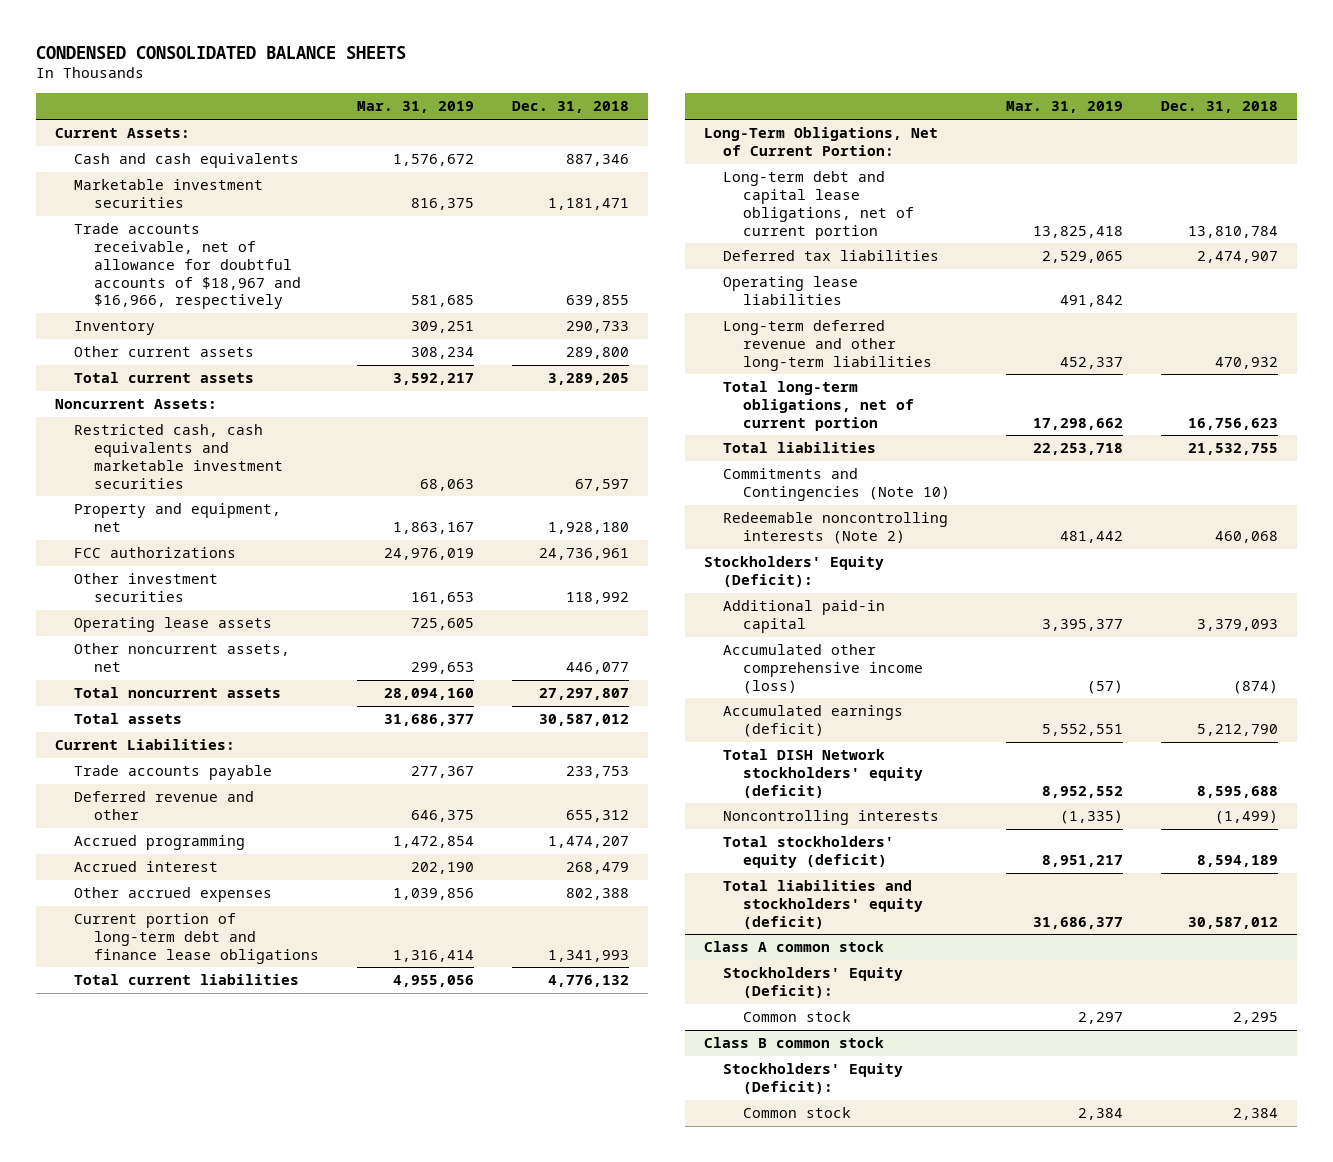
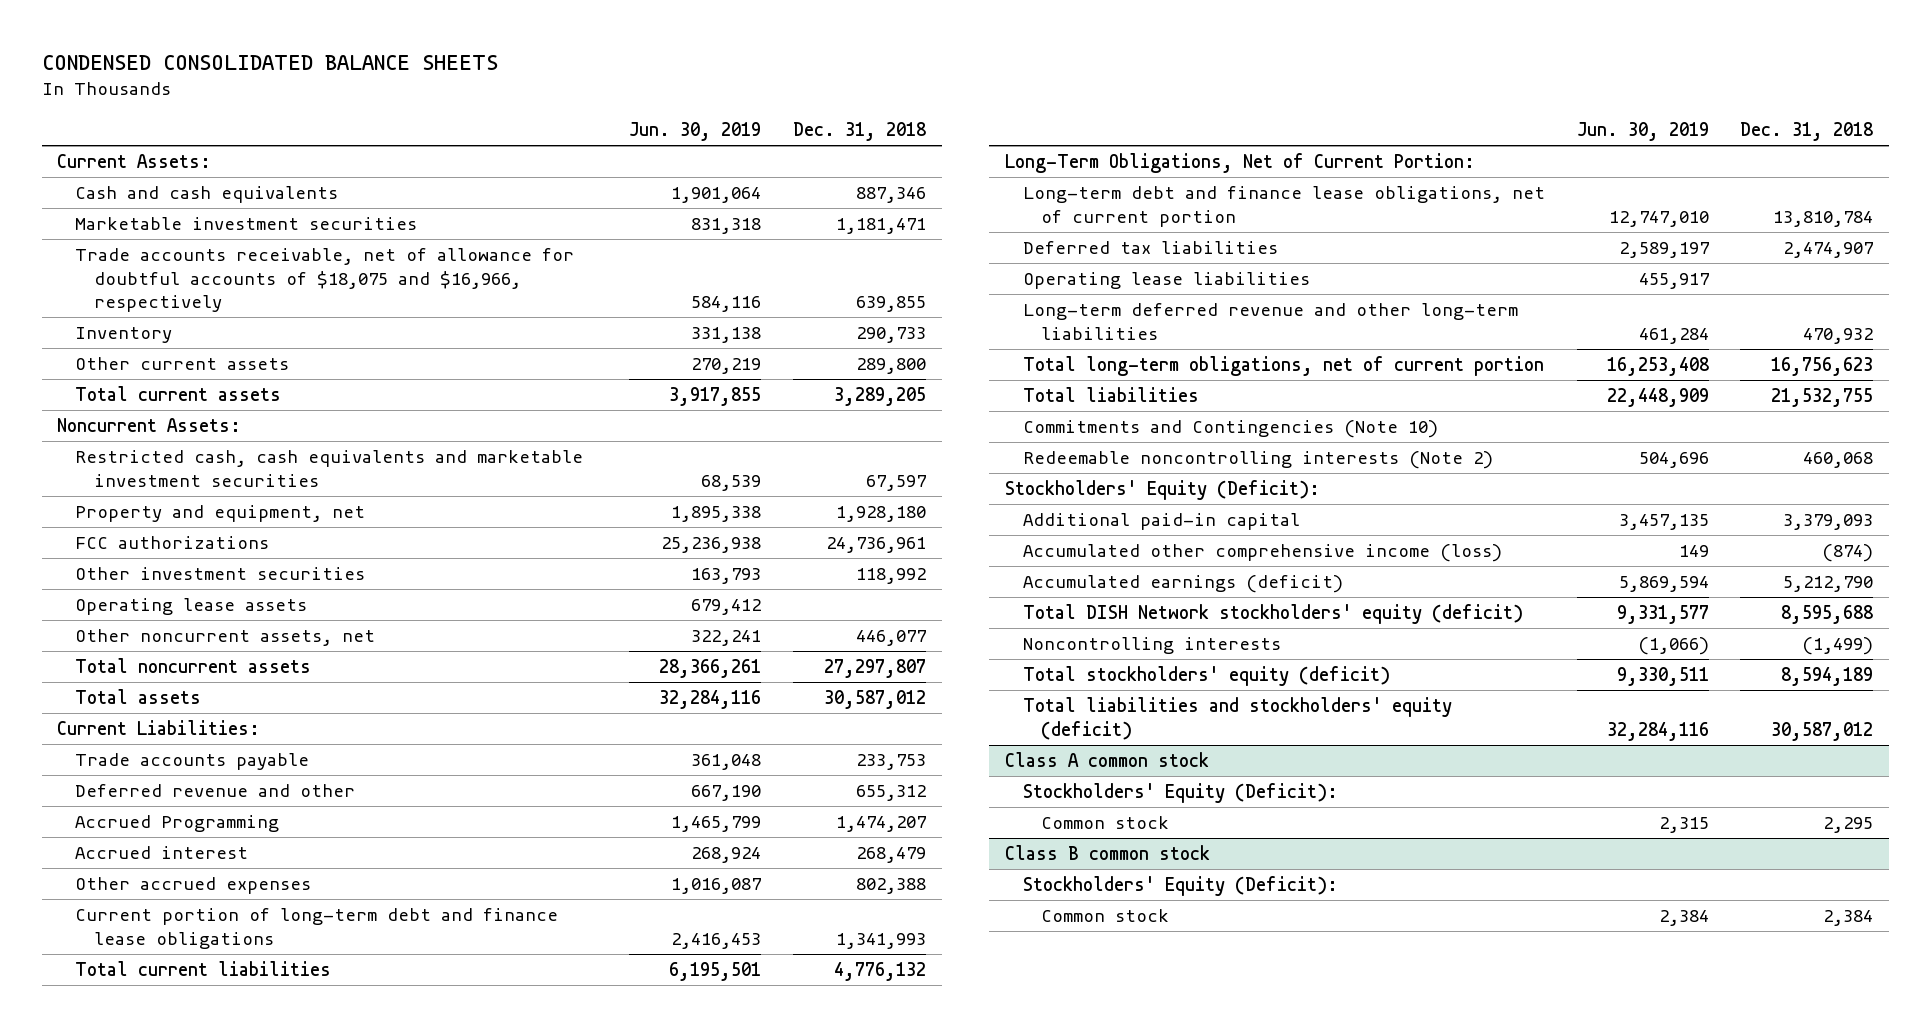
[356,101,474,114] Mar. 31, 2019 -> none
none -> [629,121,762,141] Jun. 30, 2019
[74,223,301,310] Trade accounts receivable, net of allowance for doubtful accounts of $18,967 and $16,966, respectively -> [75,247,575,313] Trade accounts receivable, net of allowance for doubtful accounts of $18,075 and $16,966, respectively
[74,835,246,851] Accrued programming -> [75,814,280,832] Accrued Programming
[723,171,914,240] Long-term debt and capital lease obligations, net of current portion -> [1022,185,1545,227] Long-term debt and finance lease obligations, net of current portion

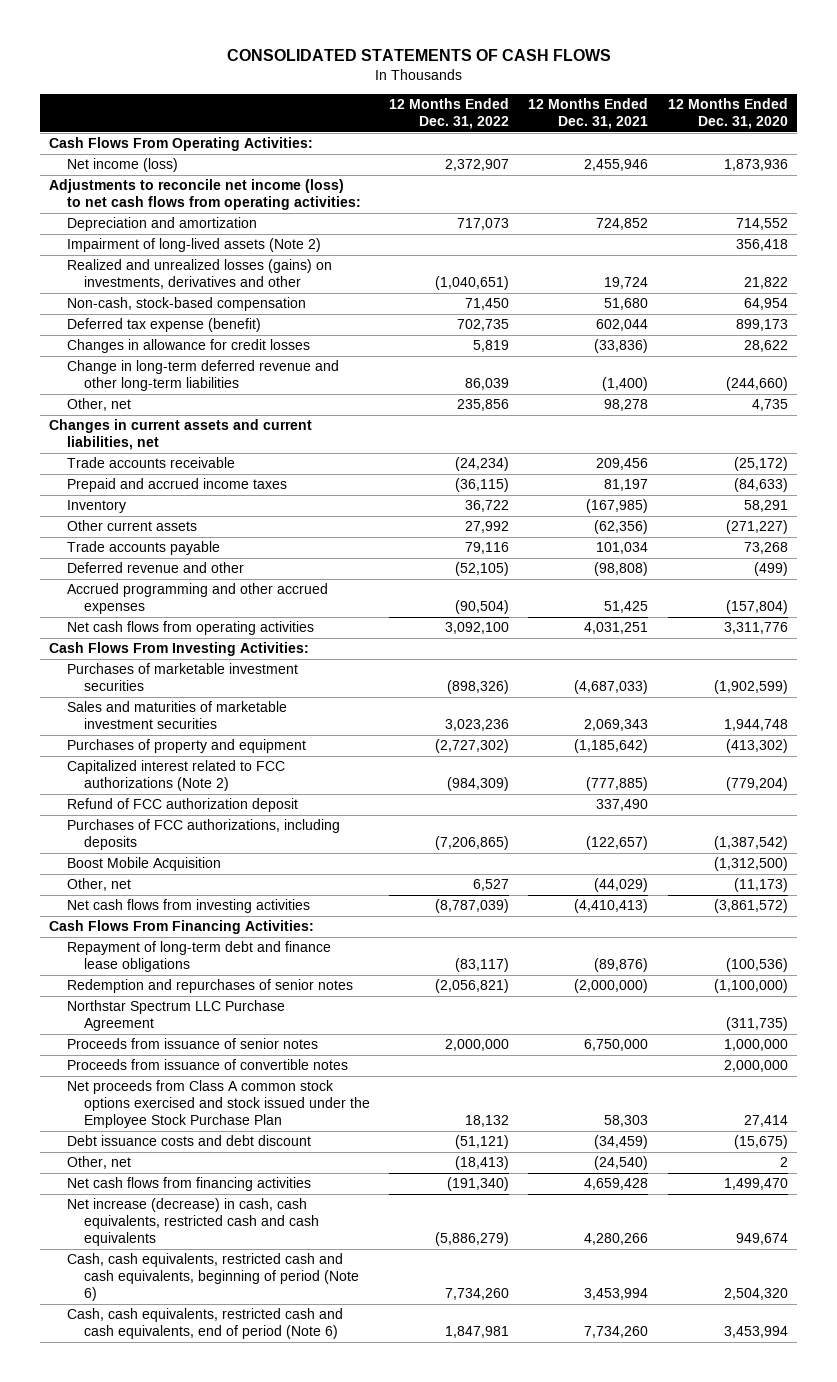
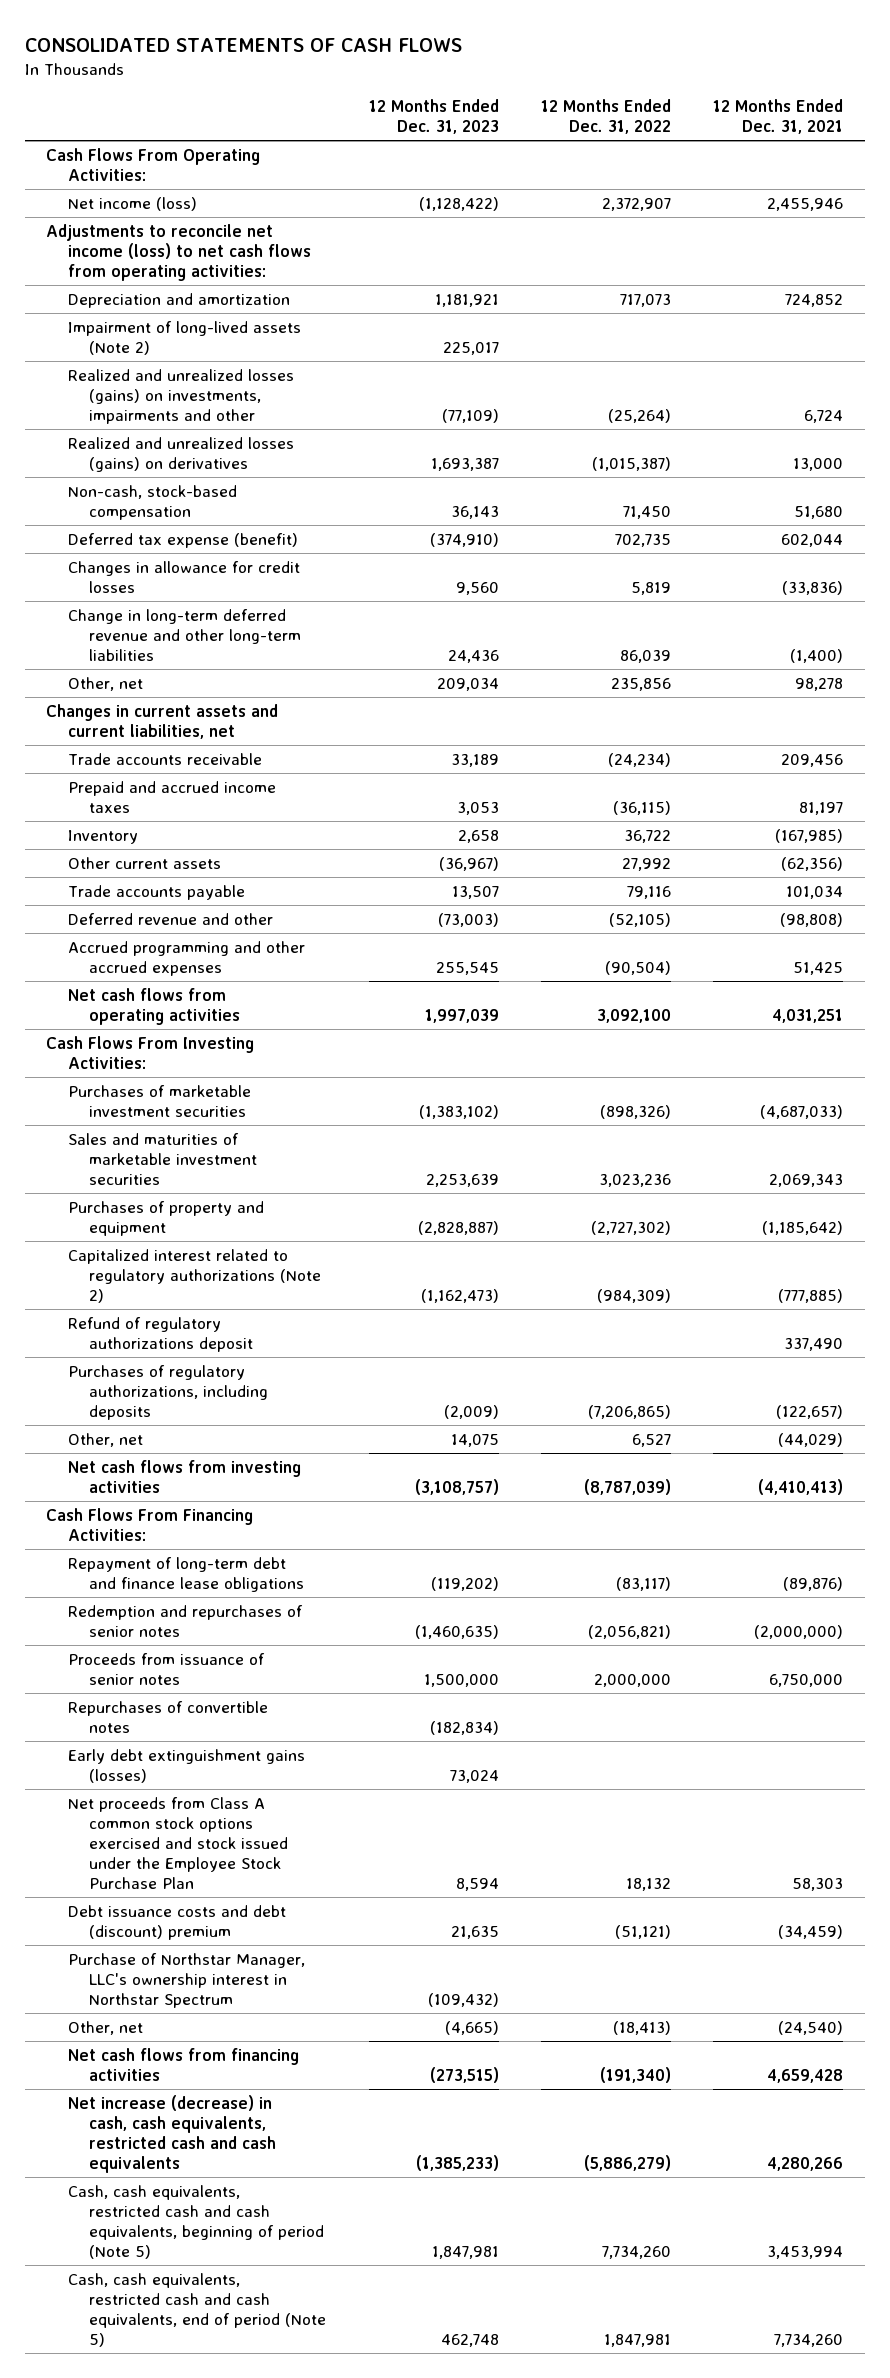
[667,98,788,130] 12 Months Ended Dec. 31, 2020 -> none
none -> [368,99,499,135] 12 Months Ended Dec. 31, 2023
[66,259,332,290] Realized and unrealized losses (gains) on investments, derivatives and other -> [67,368,294,425] Realized and unrealized losses (gains) on investments, impairments and other
[435,276,510,291] (1,040,651) -> [607,409,671,424] (25,264)
[604,277,649,290] 19,724 -> [804,410,844,424] 6,724
none -> [67,436,294,472] Realized and unrealized losses (gains) on derivatives
[66,857,221,872] Boost Mobile Acquisition -> none
[66,760,285,792] Capitalized interest related to FCC authorizations (Note 2) -> [67,1248,322,1304] Capitalized interest related to regulatory authorizations (Note 2)
[66,798,298,813] Refund of FCC authorization deposit -> [67,1316,254,1352] Refund of regulatory authorizations deposit
[66,819,340,851] Purchases of FCC authorizations, including deposits -> [67,1364,269,1421] Purchases of regulatory authorizations, including deposits
[66,1000,285,1032] Northstar Spectrum LLC Purchase Agreement -> none
[66,1059,348,1071] Proceeds from issuance of convertible notes -> none
none -> [67,1700,268,1733] Repurchases of convertible notes
none -> [67,1748,305,1783] Early debt extinguishment gains (losses)
[66,1135,311,1147] Debt issuance costs and debt discount -> [67,1904,286,1940] Debt issuance costs and debt (discount) premium
none -> [67,1952,305,2009] Purchase of Northstar Manager, LLC's ownership interest in Northstar Spectrum
[66,1253,359,1302] Cash, cash equivalents, restricted cash and cash equivalents, beginning of period (Note 6) -> [67,2184,325,2260] Cash, cash equivalents, restricted cash and cash equivalents, beginning of period (Note 5)
[66,1308,343,1340] Cash, cash equivalents, restricted cash and cash equivalents, end of period (Note 6) -> [67,2272,327,2348] Cash, cash equivalents, restricted cash and cash equivalents, end of period (Note 5)

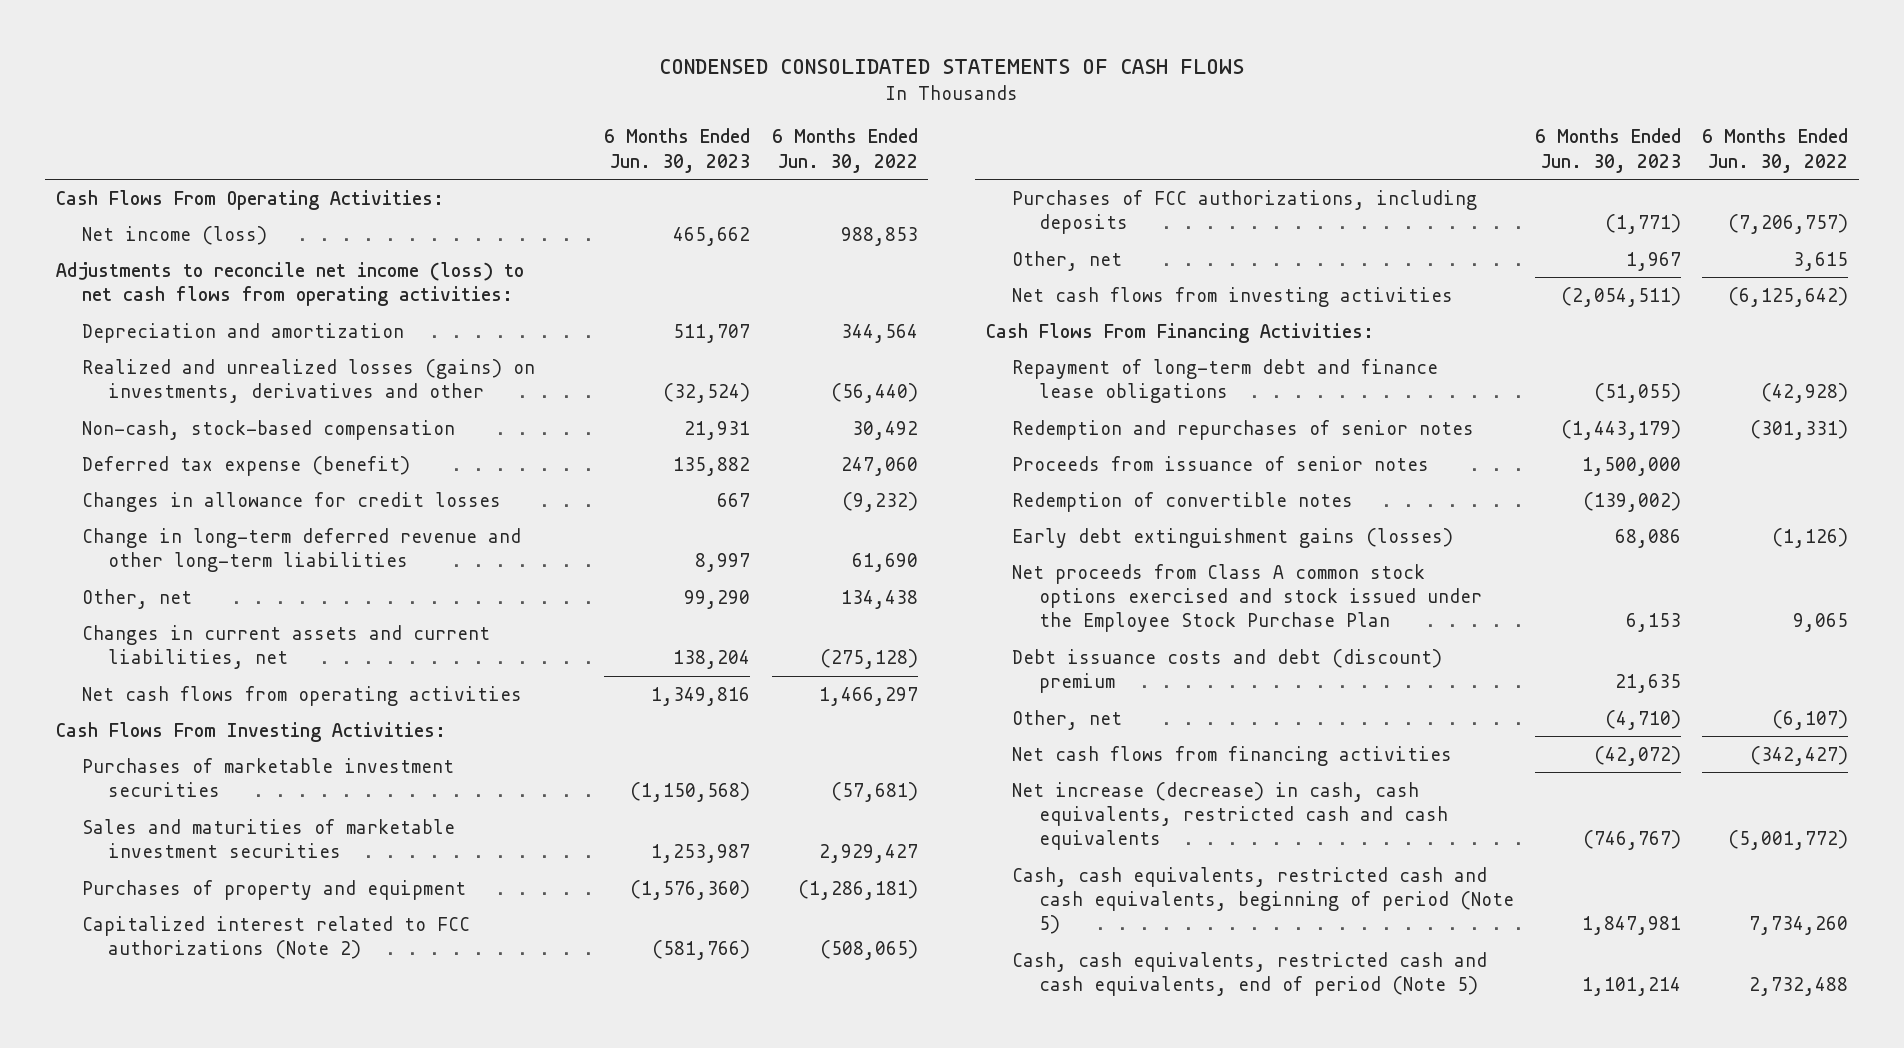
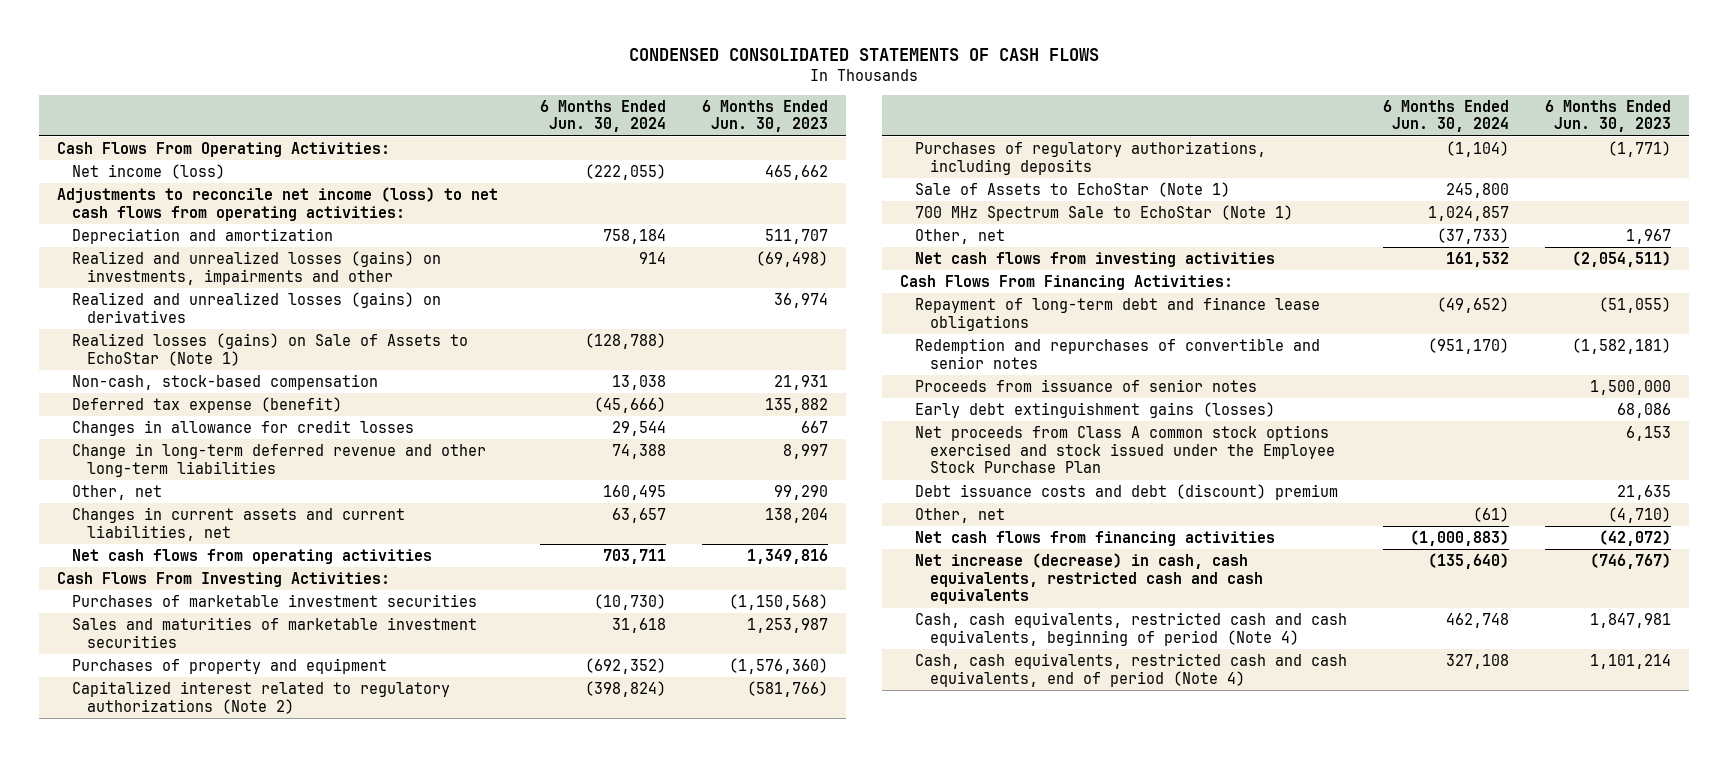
[771,128,918,173] 6 Months Ended Jun. 30, 2022 -> none
none -> [540,99,667,133] 6 Months Ended Jun. 30, 2024
[81,358,535,403] Realized and unrealized losses (gains) on investments, derivatives and other -> [72,250,442,285] Realized and unrealized losses (gains) on investments, impairments and other
[663,382,751,403] (32,524) -> [756,250,829,267] (69,498)
none -> [72,291,442,323] Realized and unrealized losses (gains) on derivatives
none -> [72,332,469,366] Realized losses (gains) on Sale of Assets to EchoStar (Note 1)
[81,915,470,959] Capitalized interest related to FCC authorizations (Note 2) -> [72,680,451,714] Capitalized interest related to regulatory authorizations (Note 2)
[1012,189,1478,234] Purchases of FCC authorizations, including deposits -> [914,140,1266,175] Purchases of regulatory authorizations, including deposits
none -> [914,181,1230,197] Sale of Assets to EchoStar (Note 1)
none -> [914,204,1293,221] 700 MHz Spectrum Sale to EchoStar (Note 1)
[1012,419,1475,440] Redemption and repurchases of senior notes -> [914,337,1320,369] Redemption and repurchases of convertible and senior notes
[1560,419,1681,440] (1,443,179) -> [1572,337,1672,354] (1,582,181)
[1012,491,1354,512] Redemption of convertible notes -> none
[1012,866,1514,935] Cash, cash equivalents, restricted cash and cash equivalents, beginning of period (Note 5) -> [914,611,1347,646] Cash, cash equivalents, restricted cash and cash equivalents, beginning of period (Note 4)
[1012,951,1488,996] Cash, cash equivalents, restricted cash and cash equivalents, end of period (Note 5) -> [914,652,1347,687] Cash, cash equivalents, restricted cash and cash equivalents, end of period (Note 4)

